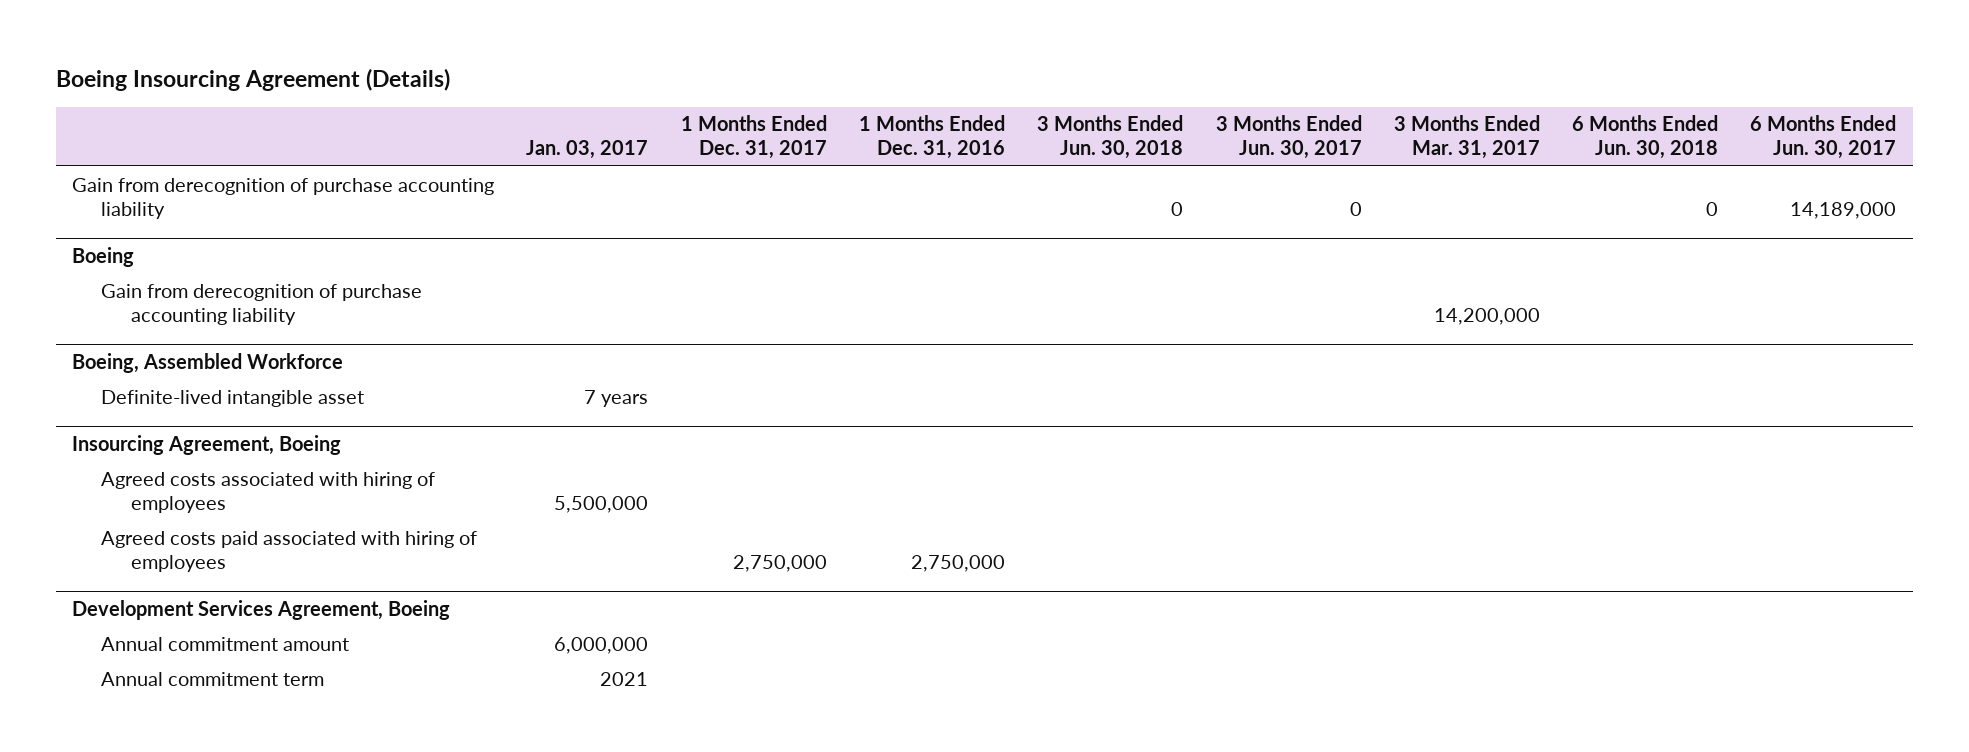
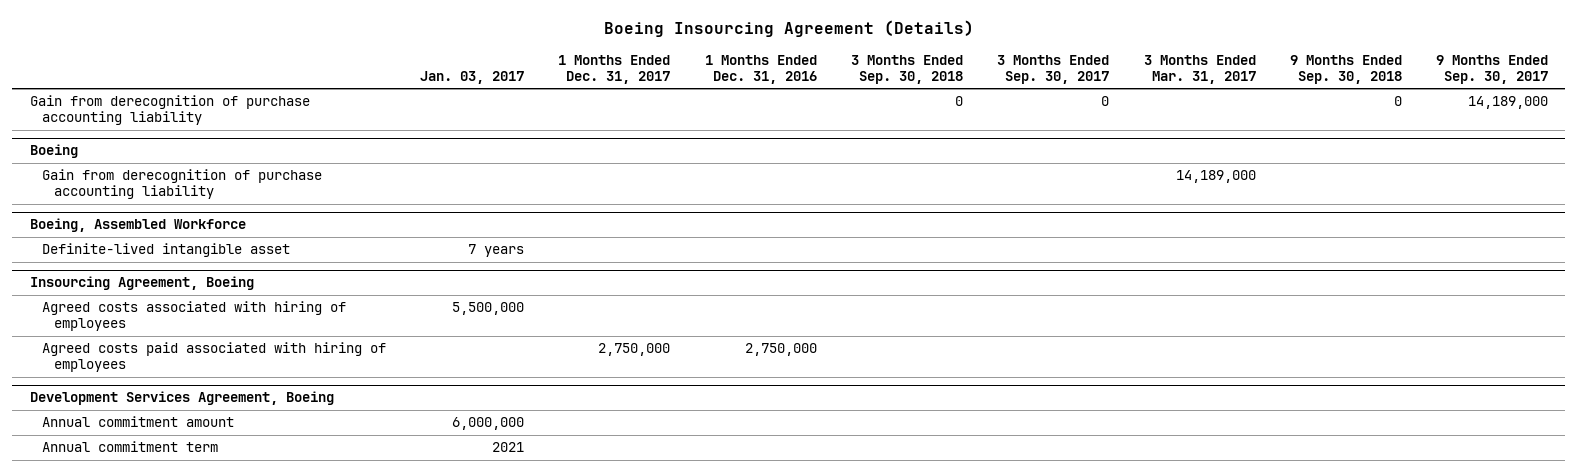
[1037,115,1184,160] 3 Months Ended Jun. 30, 2018 -> none
[1215,115,1362,160] 3 Months Ended Jun. 30, 2017 -> none
[1572,115,1719,160] 6 Months Ended Jun. 30, 2018 -> none
[1750,115,1897,160] 6 Months Ended Jun. 30, 2017 -> none
none -> [851,54,964,84] 3 Months Ended Sep. 30, 2018
none -> [997,54,1110,84] 3 Months Ended Sep. 30, 2017
none -> [1289,54,1402,84] 9 Months Ended Sep. 30, 2018
none -> [1436,54,1549,84] 9 Months Ended Sep. 30, 2017
[1433,307,1540,325] 14,200,000 -> [1175,170,1256,184] 14,189,000

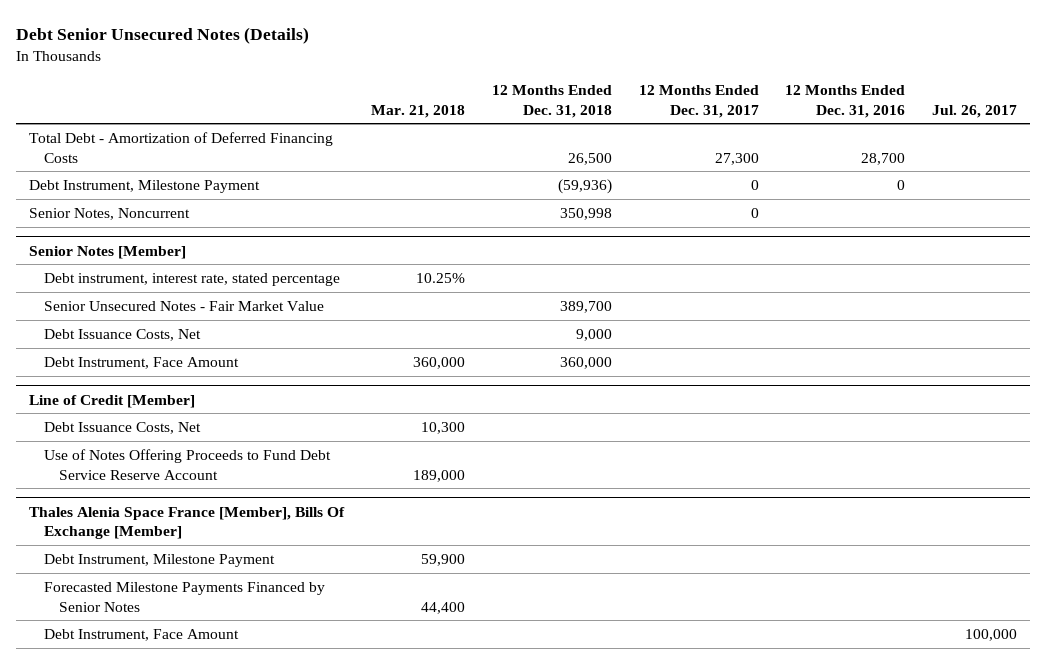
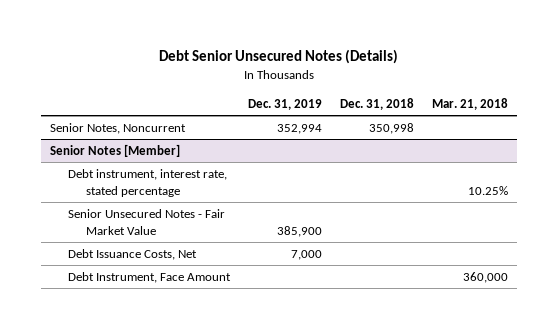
[491,84,612,118] 12 Months Ended Dec. 31, 2018 -> none
[638,84,759,118] 12 Months Ended Dec. 31, 2017 -> none
[785,84,906,118] 12 Months Ended Dec. 31, 2016 -> none
[932,104,1018,118] Jul. 26, 2017 -> none
none -> [247,99,322,111] Dec. 31, 2019
none -> [339,98,414,111] Dec. 31, 2018
[29,131,334,163] Total Debt - Amortization of Deferred Financing Costs -> none
[29,179,261,193] Debt Instrument, Milestone Payment -> none
[29,394,196,408] Line of Credit [Member] -> none
[44,421,202,434] Debt Issuance Costs, Net -> none
[44,448,332,480] Use of Notes Offering Proceeds to Fund Debt Service Reserve Account -> none
[29,506,346,540] Thales Alenia Space France [Member], Bills Of Exchange [Member] -> none
[44,553,276,567] Debt Instrument, Milestone Payment -> none
[44,581,326,612] Forecasted Milestone Payments Financed by Senior Notes -> none
[44,628,240,641] Debt Instrument, Face Amount -> none

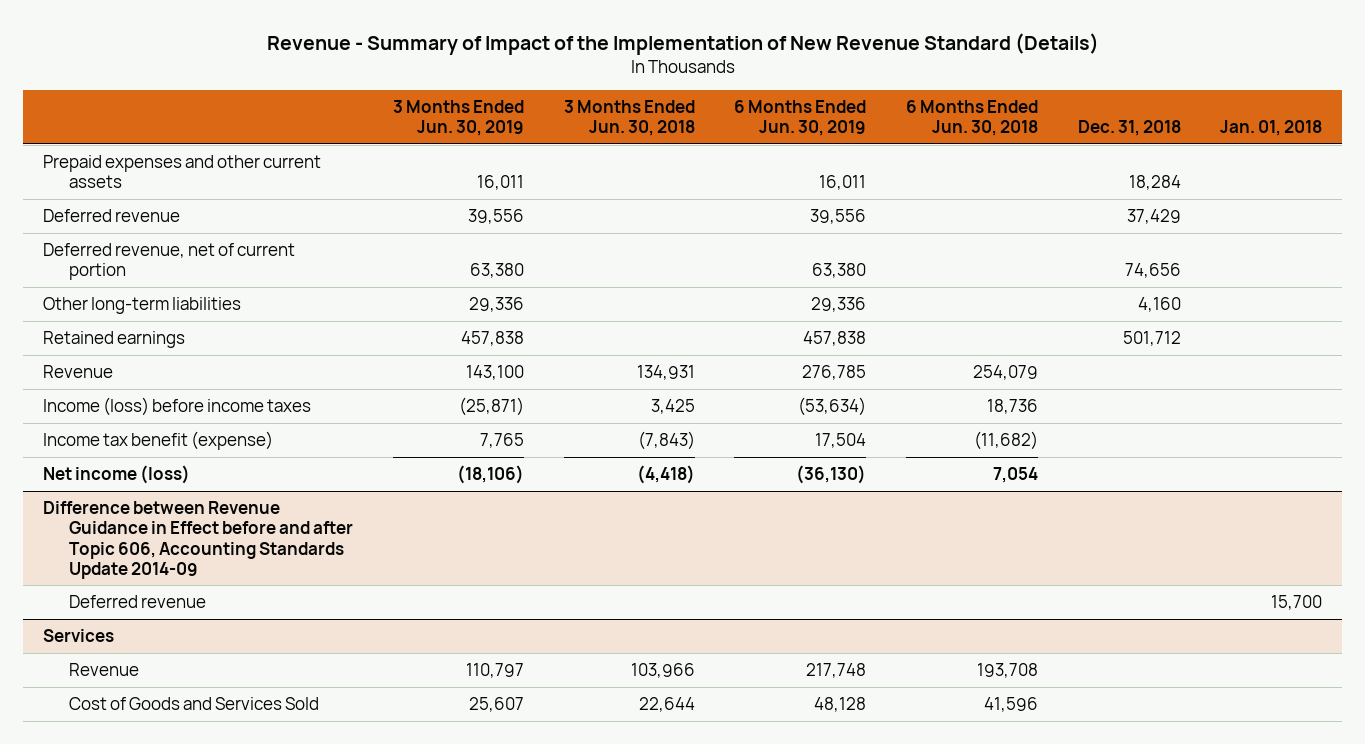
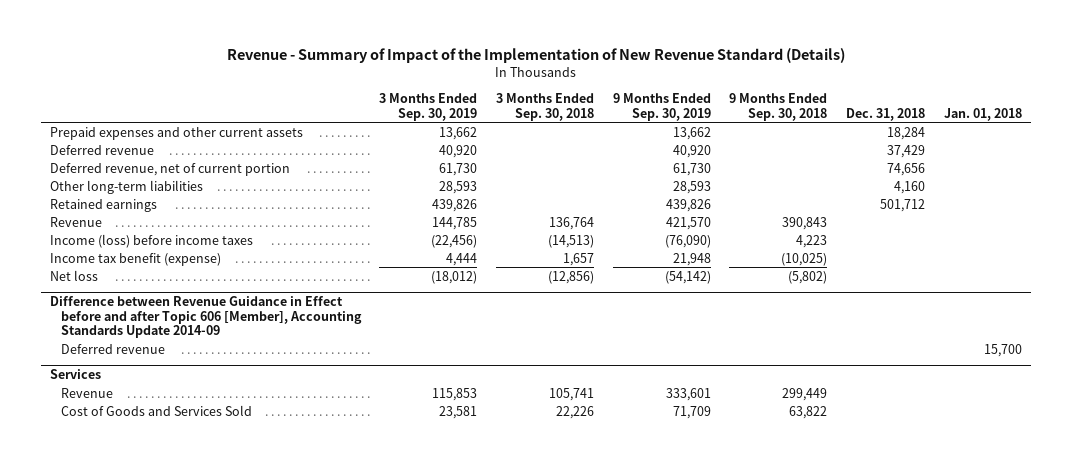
[393,99,525,137] 3 Months Ended Jun. 30, 2019 -> none
[563,99,695,137] 3 Months Ended Jun. 30, 2018 -> none
[734,99,867,137] 6 Months Ended Jun. 30, 2019 -> none
[906,99,1039,137] 6 Months Ended Jun. 30, 2018 -> none
none -> [379,93,478,121] 3 Months Ended Sep. 30, 2019
none -> [496,93,595,121] 3 Months Ended Sep. 30, 2018
none -> [612,93,711,121] 9 Months Ended Sep. 30, 2019
none -> [729,93,828,121] 9 Months Ended Sep. 30, 2018
[42,465,190,485] Net income (loss) -> [49,269,98,281] Net loss
[42,501,354,579] Difference between Revenue Guidance in Effect before and after Topic 606, Accounting Standards Update 2014-09 -> [49,295,362,339] Difference between Revenue Guidance in Effect before and after Topic 606 [Member], Accounting Standards Update 2014-09

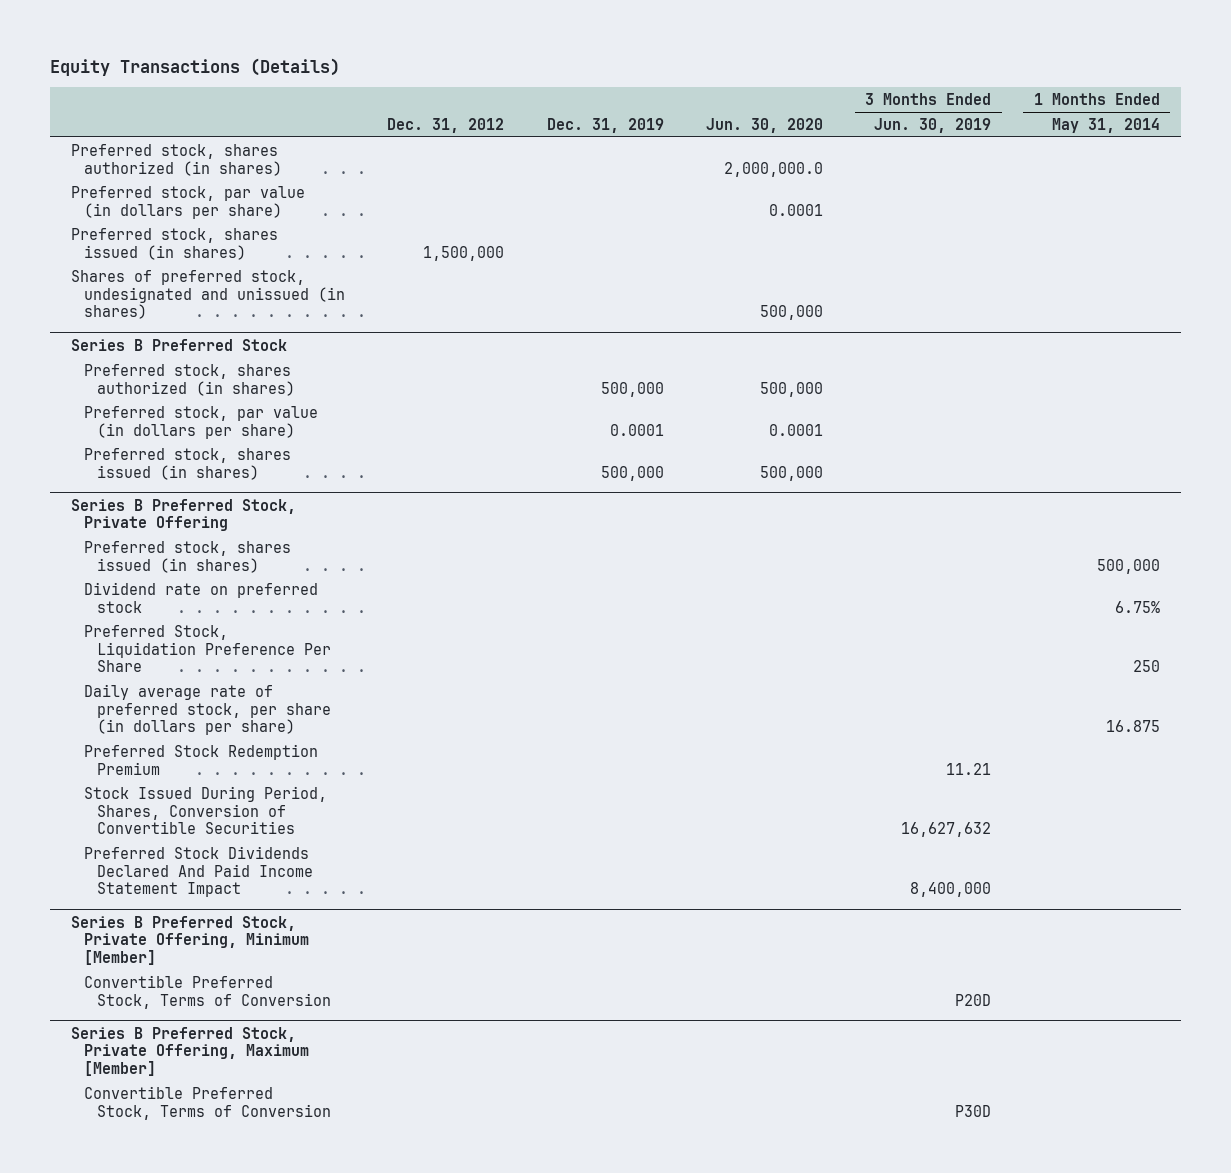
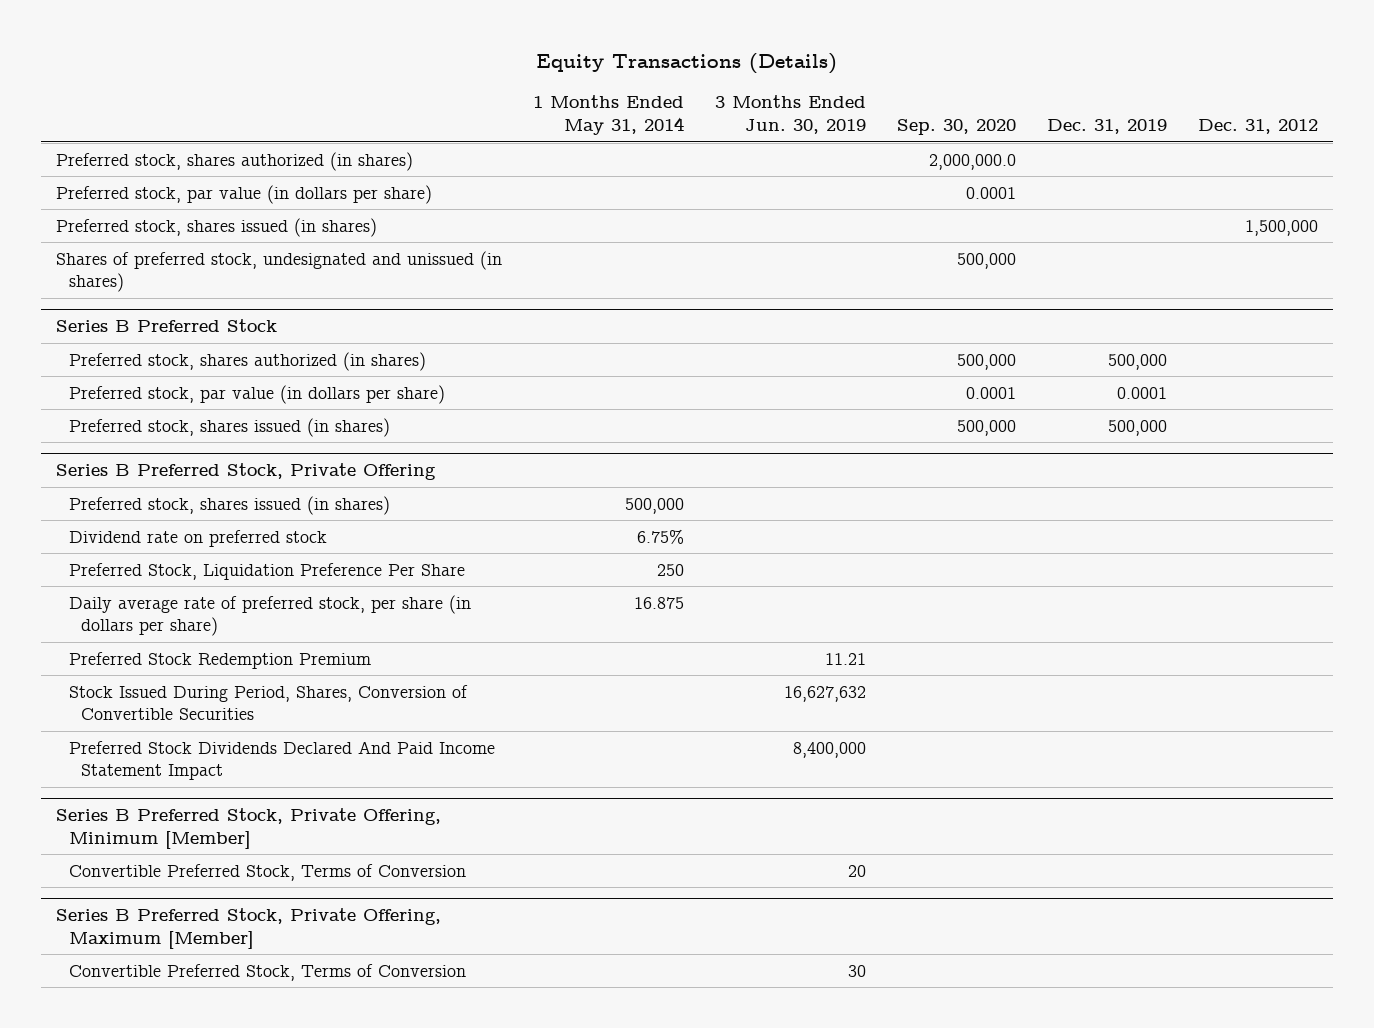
[706,117,824,133] Jun. 30, 2020 -> none
none -> [896,119,1016,136] Sep. 30, 2020
[955,993,992,1006] P20D -> [848,864,867,877] 20
[955,1104,992,1117] P30D -> [848,964,867,977] 30

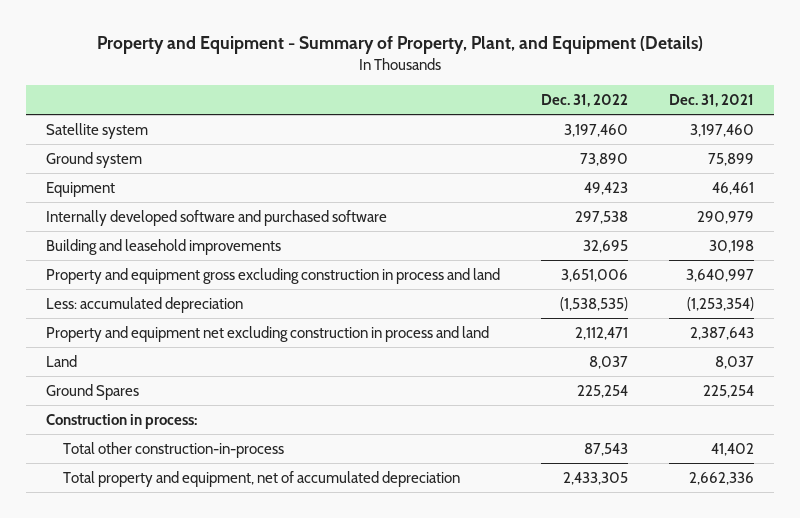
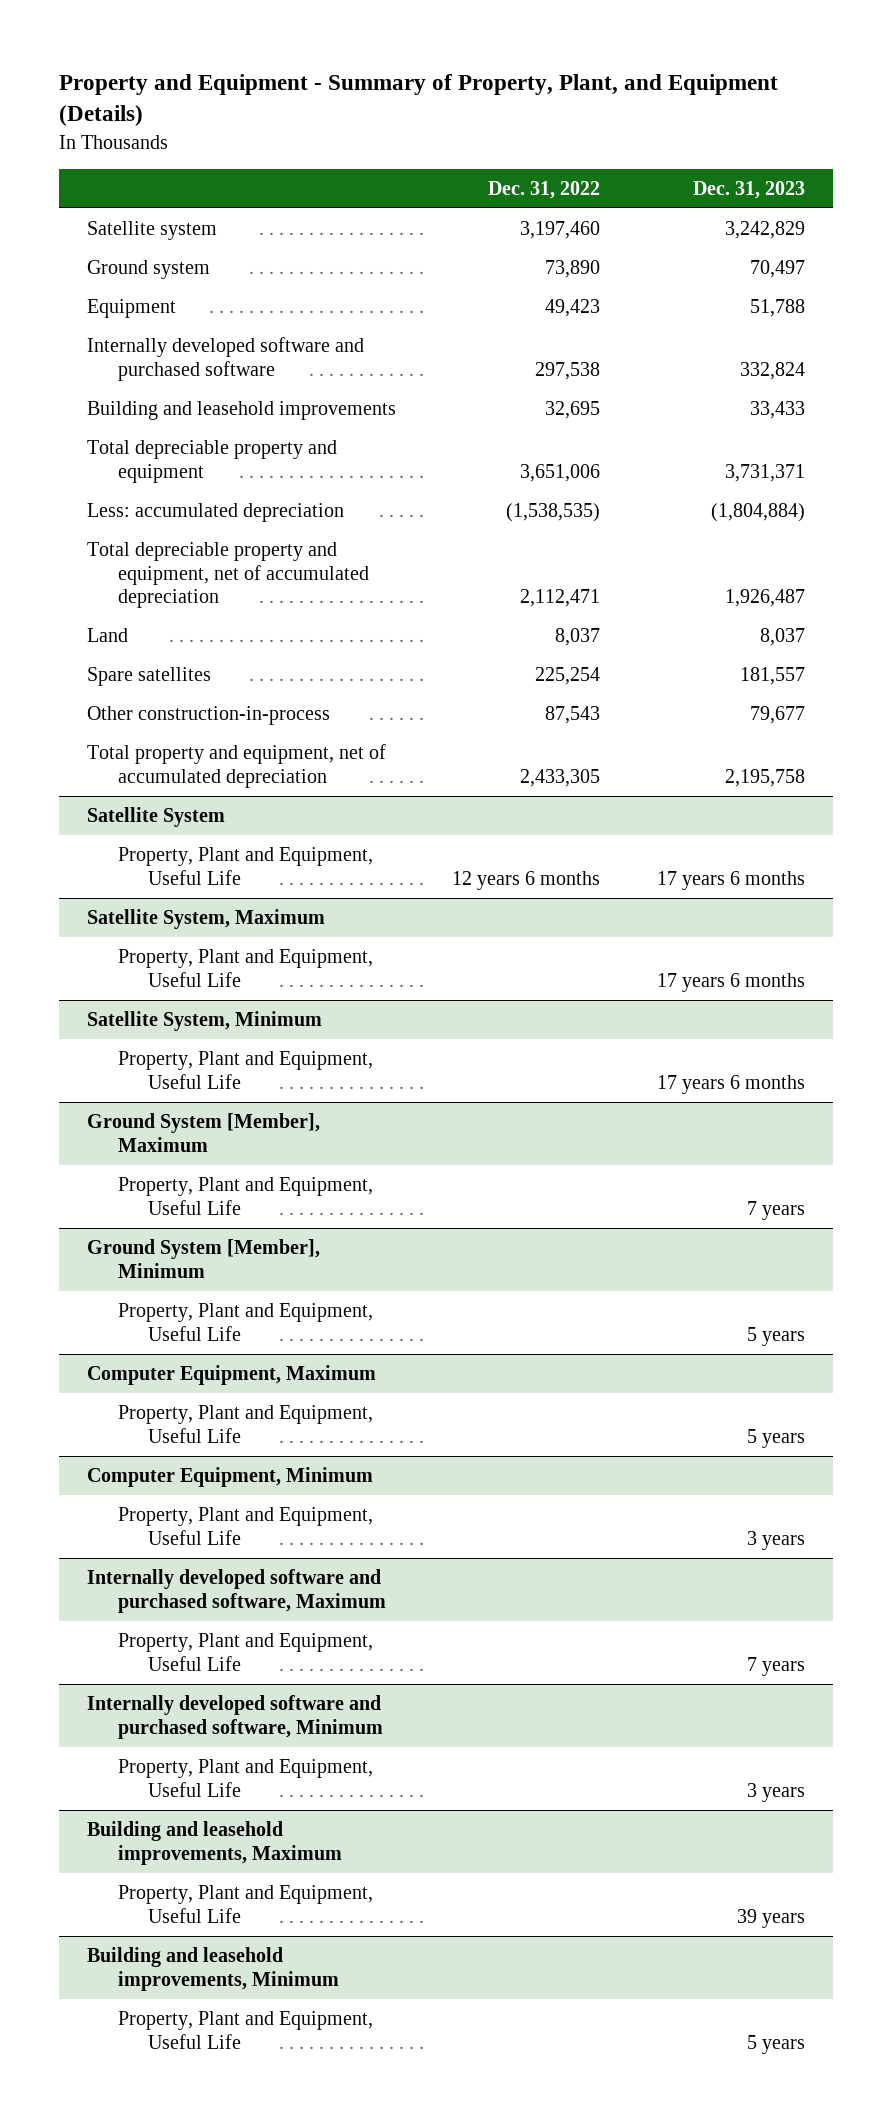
[668,93,754,107] Dec. 31, 2021 -> none
none -> [692,180,805,199] Dec. 31, 2023
[46,267,501,284] Property and equipment gross excluding construction in process and land -> [87,440,338,483] Total depreciable property and equipment
[46,325,490,342] Property and equipment net excluding construction in process and land -> [87,542,369,608] Total depreciable property and equipment, net of accumulated depreciation
[46,413,198,429] Construction in process: -> none
[46,383,140,400] Ground Spares -> [87,667,212,687] Spare satellites
[62,441,284,458] Total other construction-in-process -> [87,706,331,726] Other construction-in-process
none -> [87,807,226,828] Satellite System
none -> [117,847,373,885] Property, Plant and Equipment, Useful Life
none -> [87,909,326,930] Satellite System, Maximum
none -> [117,949,373,987] Property, Plant and Equipment, Useful Life
none -> [87,1011,323,1032] Satellite System, Minimum
none -> [117,1051,373,1089] Property, Plant and Equipment, Useful Life
none -> [87,1113,321,1152] Ground System [Member], Maximum
none -> [117,1177,373,1215] Property, Plant and Equipment, Useful Life
none -> [87,1239,321,1278] Ground System [Member], Minimum
none -> [117,1303,373,1341] Property, Plant and Equipment, Useful Life
none -> [87,1365,377,1386] Computer Equipment, Maximum
none -> [117,1405,373,1443] Property, Plant and Equipment, Useful Life
none -> [87,1467,374,1488] Computer Equipment, Minimum
none -> [117,1507,373,1545] Property, Plant and Equipment, Useful Life
none -> [87,1569,386,1613] Internally developed software and purchased software, Maximum
none -> [117,1633,373,1671] Property, Plant and Equipment, Useful Life
none -> [87,1695,383,1739] Internally developed software and purchased software, Minimum
none -> [117,1759,373,1797] Property, Plant and Equipment, Useful Life
none -> [87,1821,342,1865] Building and leasehold improvements, Maximum
none -> [117,1885,373,1923] Property, Plant and Equipment, Useful Life
none -> [87,1947,339,1991] Building and leasehold improvements, Minimum
none -> [117,2011,373,2049] Property, Plant and Equipment, Useful Life

